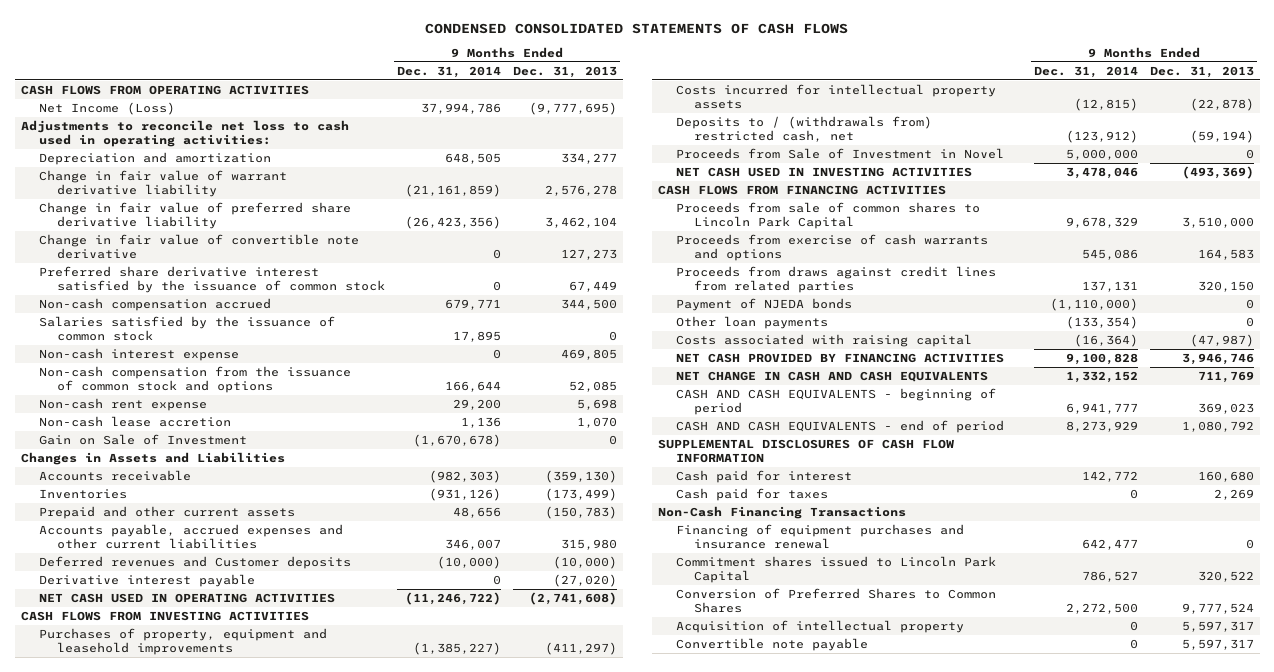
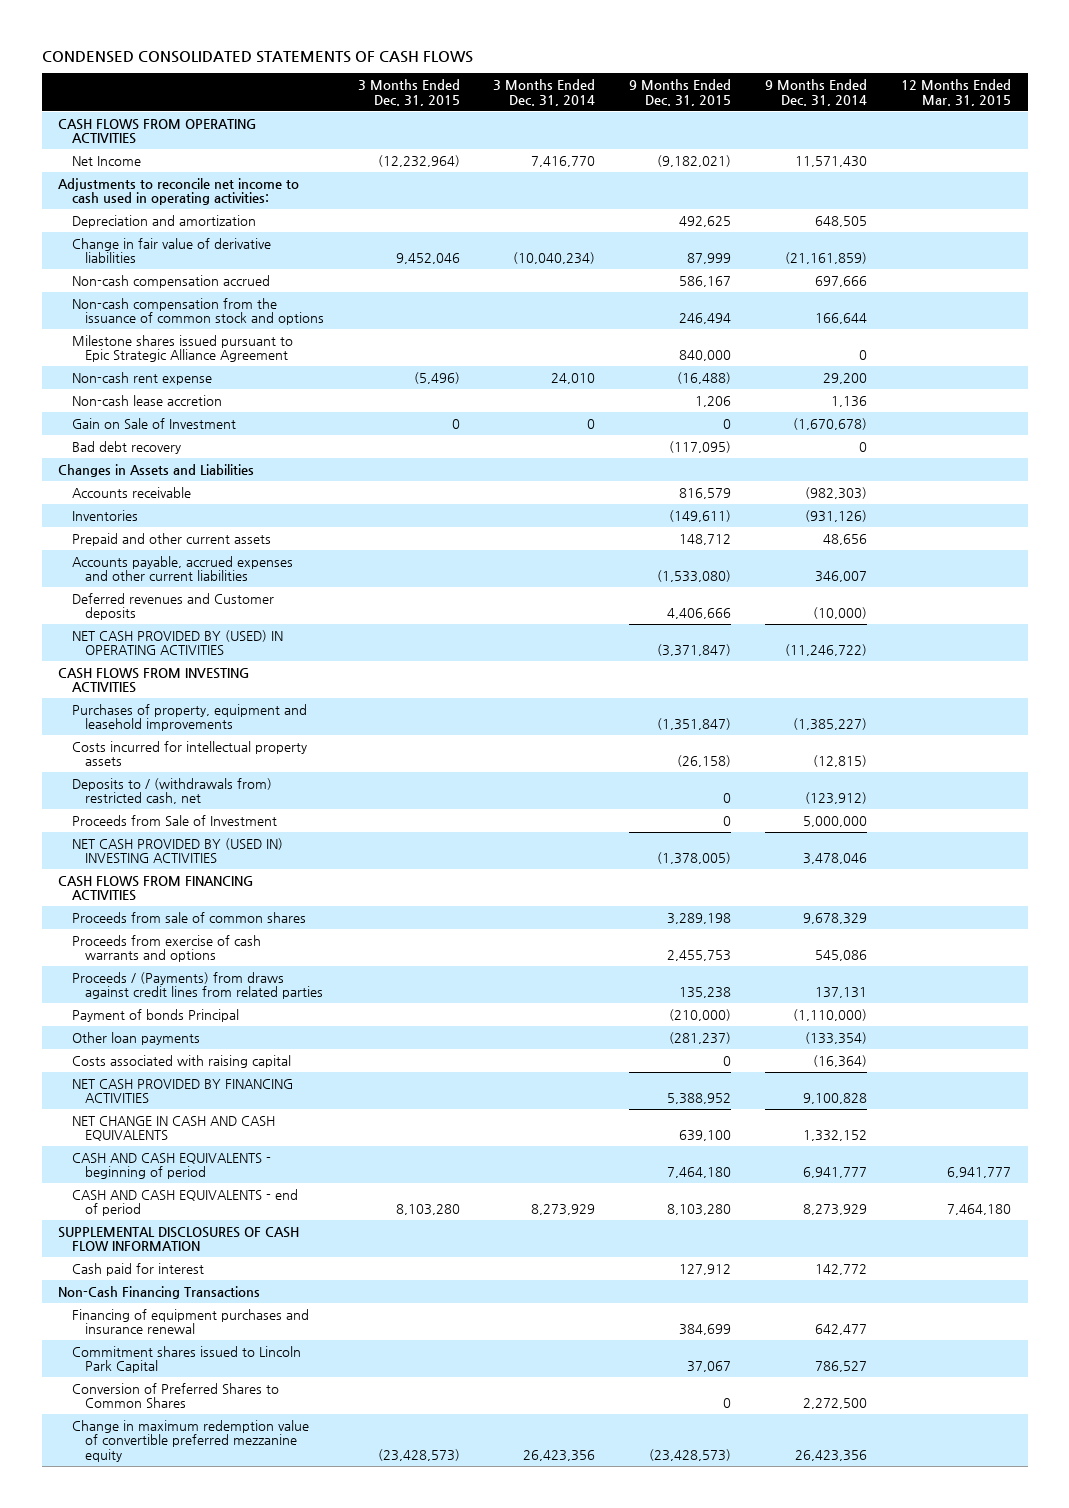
[512,65,617,78] Dec. 31, 2013 -> none
none -> [357,79,460,106] 3 Months Ended Dec. 31, 2015
none -> [493,79,596,106] 3 Months Ended Dec. 31, 2014
none -> [629,79,732,106] 9 Months Ended Dec. 31, 2015
none -> [900,79,1011,106] 12 Months Ended Mar. 31, 2015
[38,102,175,116] Net Income (Loss) -> [71,155,141,166] Net Income
[420,103,501,115] 37,994,786 -> [794,155,867,167] 11,571,430
[20,120,349,148] Adjustments to reconcile net loss to cash used in operating activities: -> [58,177,300,206] Adjustments to reconcile net income to cash used in operating activities:
[38,202,351,230] Change in fair value of preferred share derivative liability -> none
[38,234,359,260] Change in fair value of convertible note derivative -> none
[38,266,385,294] Preferred share derivative interest satisfied by the issuance of common stock -> none
[38,316,335,342] Salaries satisfied by the issuance of common stock -> none
[38,348,239,362] Non-cash interest expense -> none
[38,170,287,198] Change in fair value of warrant derivative liability -> [71,237,271,264] Change in fair value of derivative liabilities
[444,299,501,311] 679,771 -> [814,275,867,287] 697,666
none -> [71,334,293,363] Milestone shares issued pursuant to Epic Strategic Alliance Agreement
none -> [71,440,181,454] Bad debt recovery
[38,574,255,588] Derivative interest payable -> none
[38,593,335,604] NET CASH USED IN OPERATING ACTIVITIES -> [71,629,283,656] NET CASH PROVIDED BY (USED) IN OPERATING ACTIVITIES
[675,148,1004,160] Proceeds from Sale of Investment in Novel -> [71,814,277,826] Proceeds from Sale of Investment
[675,167,972,178] NET CASH USED IN INVESTING ACTIVITIES -> [71,837,283,864] NET CASH PROVIDED BY (USED IN) INVESTING ACTIVITIES
[675,202,980,230] Proceeds from sale of common shares to Lincoln Park Capital -> [71,911,306,923] Proceeds from sale of common shares
[675,266,996,294] Proceeds from draws against credit lines from related parties -> [71,971,323,1000] Proceeds / (Payments) from draws against credit lines from related parties
[675,298,852,312] Payment of NJEDA bonds -> [71,1008,239,1022] Payment of bonds Principal
[675,488,828,502] Cash paid for taxes -> none
[675,620,964,634] Acquisition of intellectual property -> none
[675,638,868,652] Convertible note payable -> none
none -> [71,1419,309,1462] Change in maximum redemption value of convertible preferred mezzanine equity

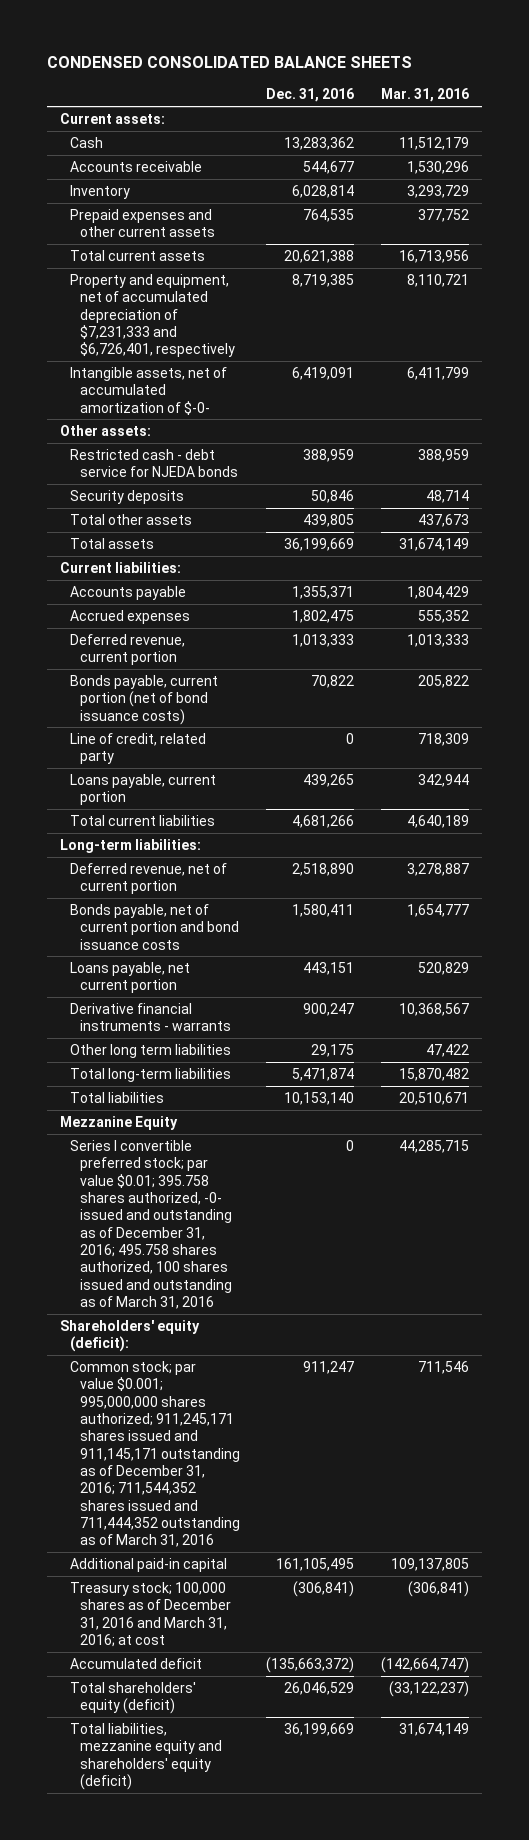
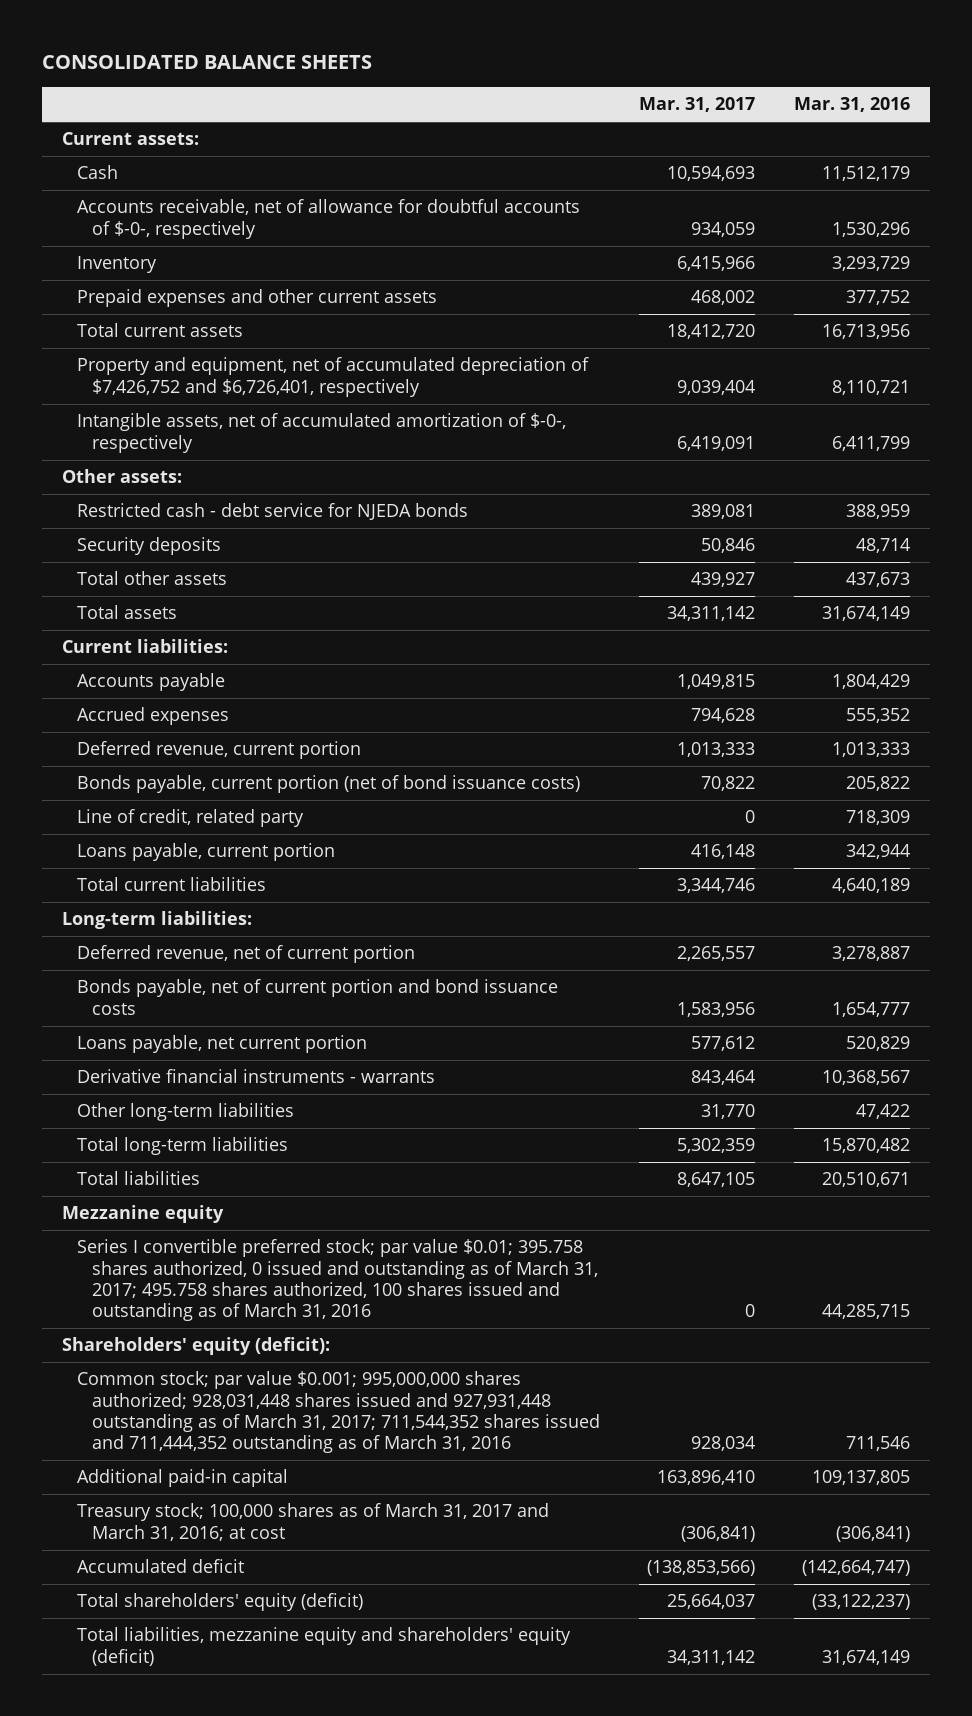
[46,56,412,69] CONDENSED CONSOLIDATED BALANCE SHEETS -> [42,55,373,70] CONSOLIDATED BALANCE SHEETS
[266,88,355,103] Dec. 31, 2016 -> none
none -> [638,97,755,113] Mar. 31, 2017
[69,160,202,172] Accounts receivable -> [76,199,580,239] Accounts receivable, net of allowance for doubtful accounts of $-0-, respectively
[69,273,235,358] Property and equipment, net of accumulated depreciation of $7,231,333 and $6,726,401, respectively -> [76,357,589,397] Property and equipment, net of accumulated depreciation of $7,426,752 and $6,726,401, respectively
[69,366,227,415] Intangible assets, net of accumulated amortization of $-0- -> [76,413,566,453] Intangible assets, net of accumulated amortization of $-0-, respectively
[69,1043,231,1058] Other long term liabilities -> [76,1103,294,1122] Other long-term liabilities
[60,1115,179,1130] Mezzanine Equity -> [61,1205,224,1224] Mezzanine equity
[69,1139,232,1309] Series I convertible preferred stock; par value $0.01; 395.758 shares authorized, -0- issued and outstanding as of December 31, 2016; 495.758 shares authorized, 100 shares issued and outstanding as of March 31, 2016 -> [76,1239,598,1322] Series I convertible preferred stock; par value $0.01; 395.758 shares authorized, 0 issued and outstanding as of March 31, 2017; 495.758 shares authorized, 100 shares issued and outstanding as of March 31, 2016
[69,1360,240,1548] Common stock; par value $0.001; 995,000,000 shares authorized; 911,245,171 shares issued and 911,145,171 outstanding as of December 31, 2016; 711,544,352 shares issued and 711,444,352 outstanding as of March 31, 2016 -> [76,1371,600,1454] Common stock; par value $0.001; 995,000,000 shares authorized; 928,031,448 shares issued and 927,931,448 outstanding as of March 31, 2017; 711,544,352 shares issued and 711,444,352 outstanding as of March 31, 2016
[69,1581,231,1647] Treasury stock; 100,000 shares as of December 31, 2016 and March 31, 2016; at cost -> [76,1503,549,1541] Treasury stock; 100,000 shares as of March 31, 2017 and March 31, 2016; at cost

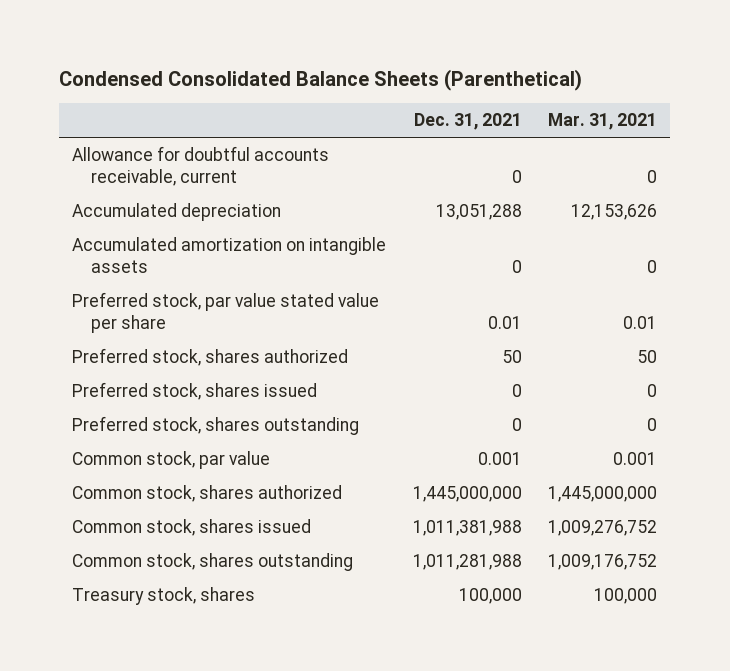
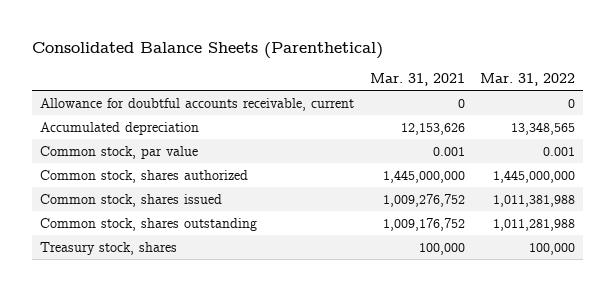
[59,68,583,91] Condensed Consolidated Balance Sheets (Parenthetical) -> [32,41,384,59] Consolidated Balance Sheets (Parenthetical)
[413,113,522,131] Dec. 31, 2021 -> none
none -> [480,72,576,86] Mar. 31, 2022
[72,237,387,273] Accumulated amortization on intangible assets -> none
[72,292,380,333] Preferred stock, par value stated value per share -> none
[72,348,349,367] Preferred stock, shares authorized -> none
[72,382,318,401] Preferred stock, shares issued -> none
[72,416,360,436] Preferred stock, shares outstanding -> none

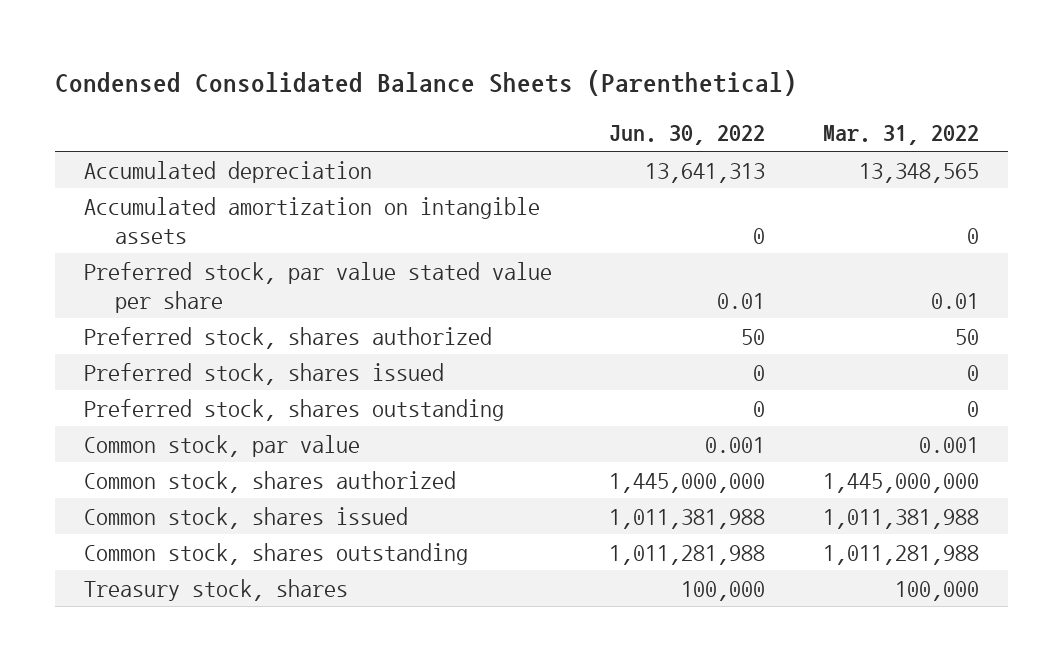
[32,41,384,59] Consolidated Balance Sheets (Parenthetical) -> [55,70,798,97] Condensed Consolidated Balance Sheets (Parenthetical)
[369,72,465,86] Mar. 31, 2021 -> none
none -> [609,125,766,146] Jun. 30, 2022
[39,97,354,111] Allowance for doubtful accounts receivable, current -> none
none -> [84,196,541,244] Accumulated amortization on intangible assets
none -> [84,261,553,313] Preferred stock, par value stated value per share
none -> [84,326,493,349] Preferred stock, shares authorized
none -> [84,362,445,385] Preferred stock, shares issued
none -> [84,398,505,421] Preferred stock, shares outstanding

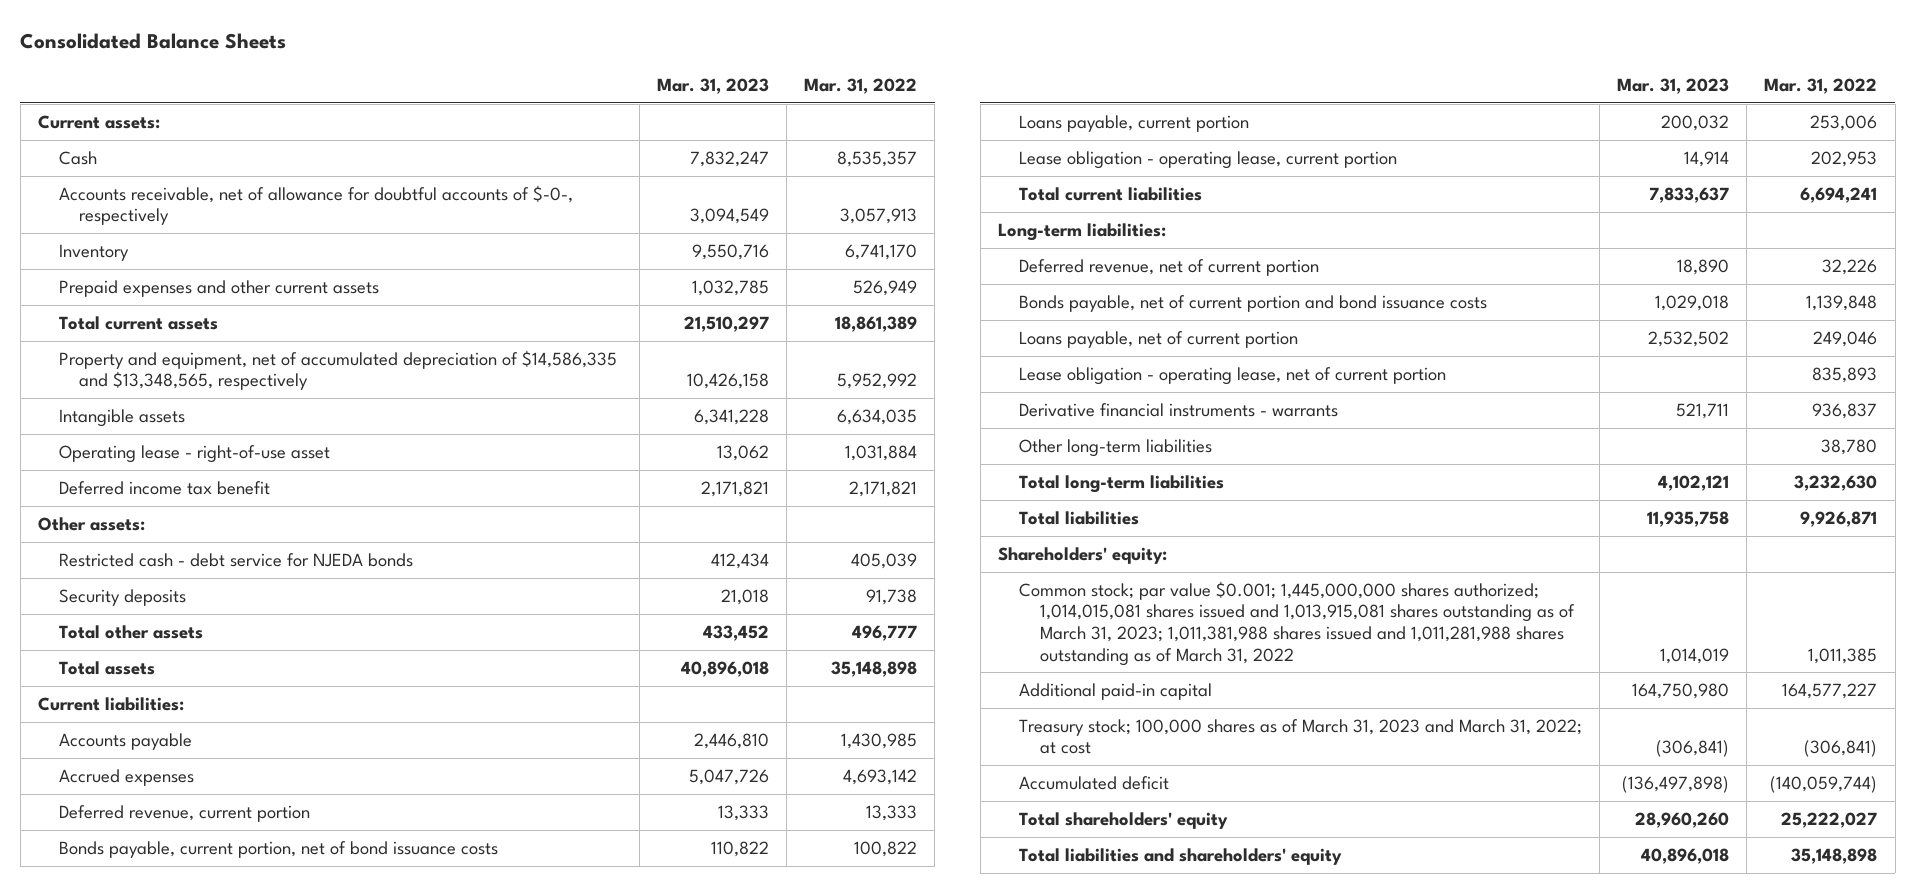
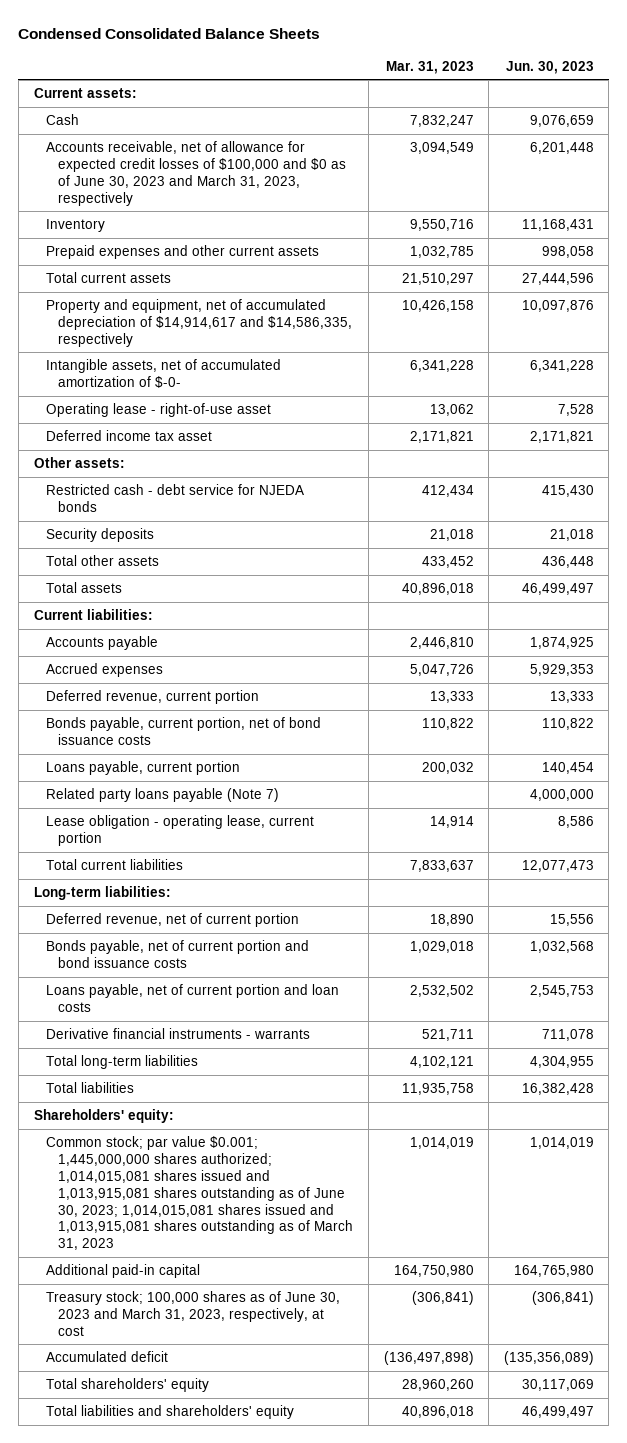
[20,33,287,50] Consolidated Balance Sheets -> [18,28,321,40] Condensed Consolidated Balance Sheets
[804,77,918,94] Mar. 31, 2022 -> none
none -> [505,60,594,74] Jun. 30, 2023
[58,184,573,226] Accounts receivable, net of allowance for doubtful accounts of $-0-, respectively -> [45,140,347,206] Accounts receivable, net of allowance for expected credit losses of $100,000 and $0 as of June 30, 2023 and March 31, 2023, respectively
[58,349,617,391] Property and equipment, net of accumulated depreciation of $14,586,335 and $13,348,565, respectively -> [45,298,353,347] Property and equipment, net of accumulated depreciation of $14,914,617 and $14,586,335, respectively
[58,408,185,427] Intangible assets -> [45,358,281,388] Intangible assets, net of accumulated amortization of $-0-
[58,480,270,495] Deferred income tax benefit -> [45,429,212,441] Deferred income tax asset
none -> [45,787,279,802] Related party loans payable (Note 7)
[1018,366,1446,385] Lease obligation - operating lease, net of current portion -> none
[1018,330,1298,348] Loans payable, net of current portion -> [45,983,339,1012] Loans payable, net of current portion and loan costs
[1018,438,1212,457] Other long-term liabilities -> none
[1018,580,1575,666] Common stock; par value $0.001; 1,445,000,000 shares authorized; 1,014,015,081 shares issued and 1,013,915,081 shares outstanding as of March 31, 2023; 1,011,381,988 shares issued and 1,011,281,988 shares outstanding as of March 31, 2022 -> [45,1135,354,1251] Common stock; par value $0.001; 1,445,000,000 shares authorized; 1,014,015,081 shares issued and 1,013,915,081 shares outstanding as of June 30, 2023; 1,014,015,081 shares issued and 1,013,915,081 shares outstanding as of March 31, 2023
[1018,718,1582,755] Treasury stock; 100,000 shares as of March 31, 2023 and March 31, 2022; at cost -> [45,1290,340,1336] Treasury stock; 100,000 shares as of June 30, 2023 and March 31, 2023, respectively, at cost

